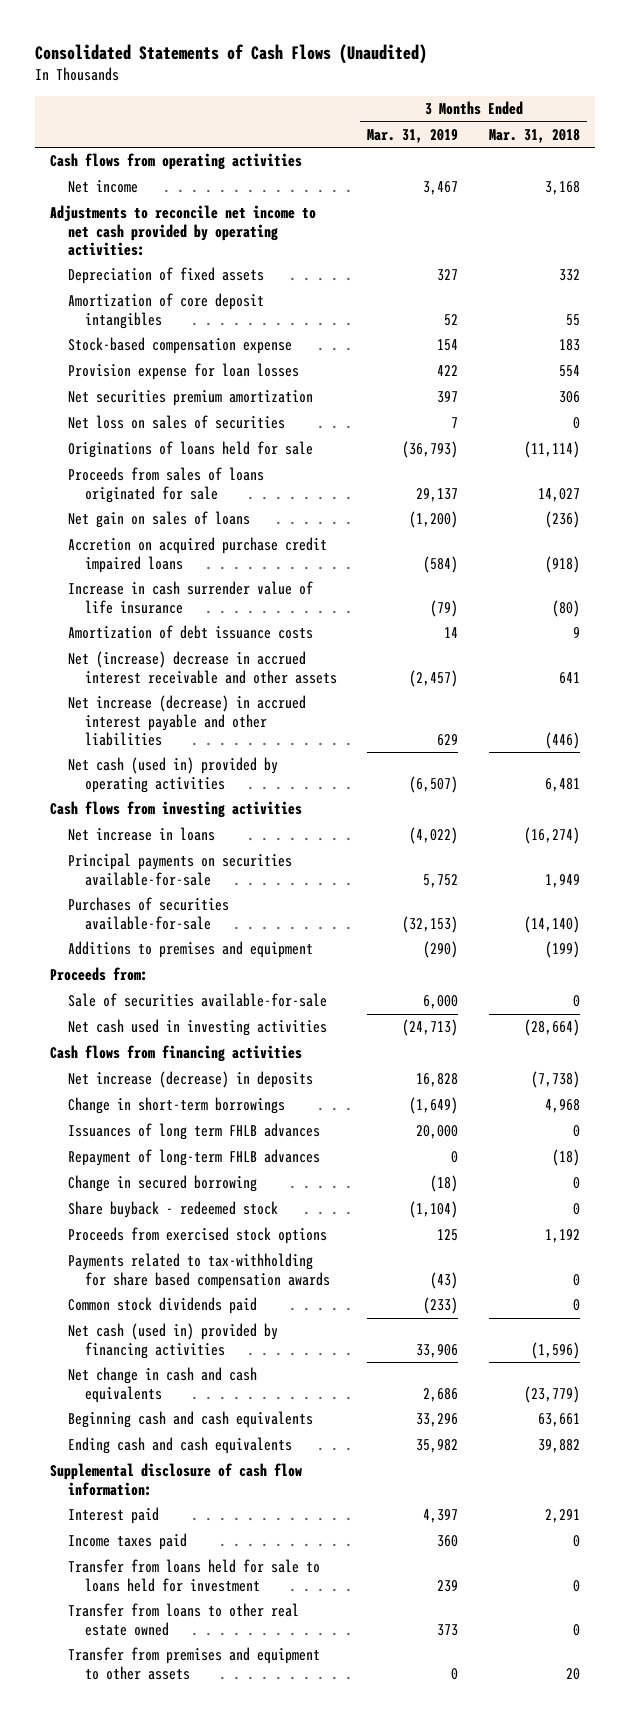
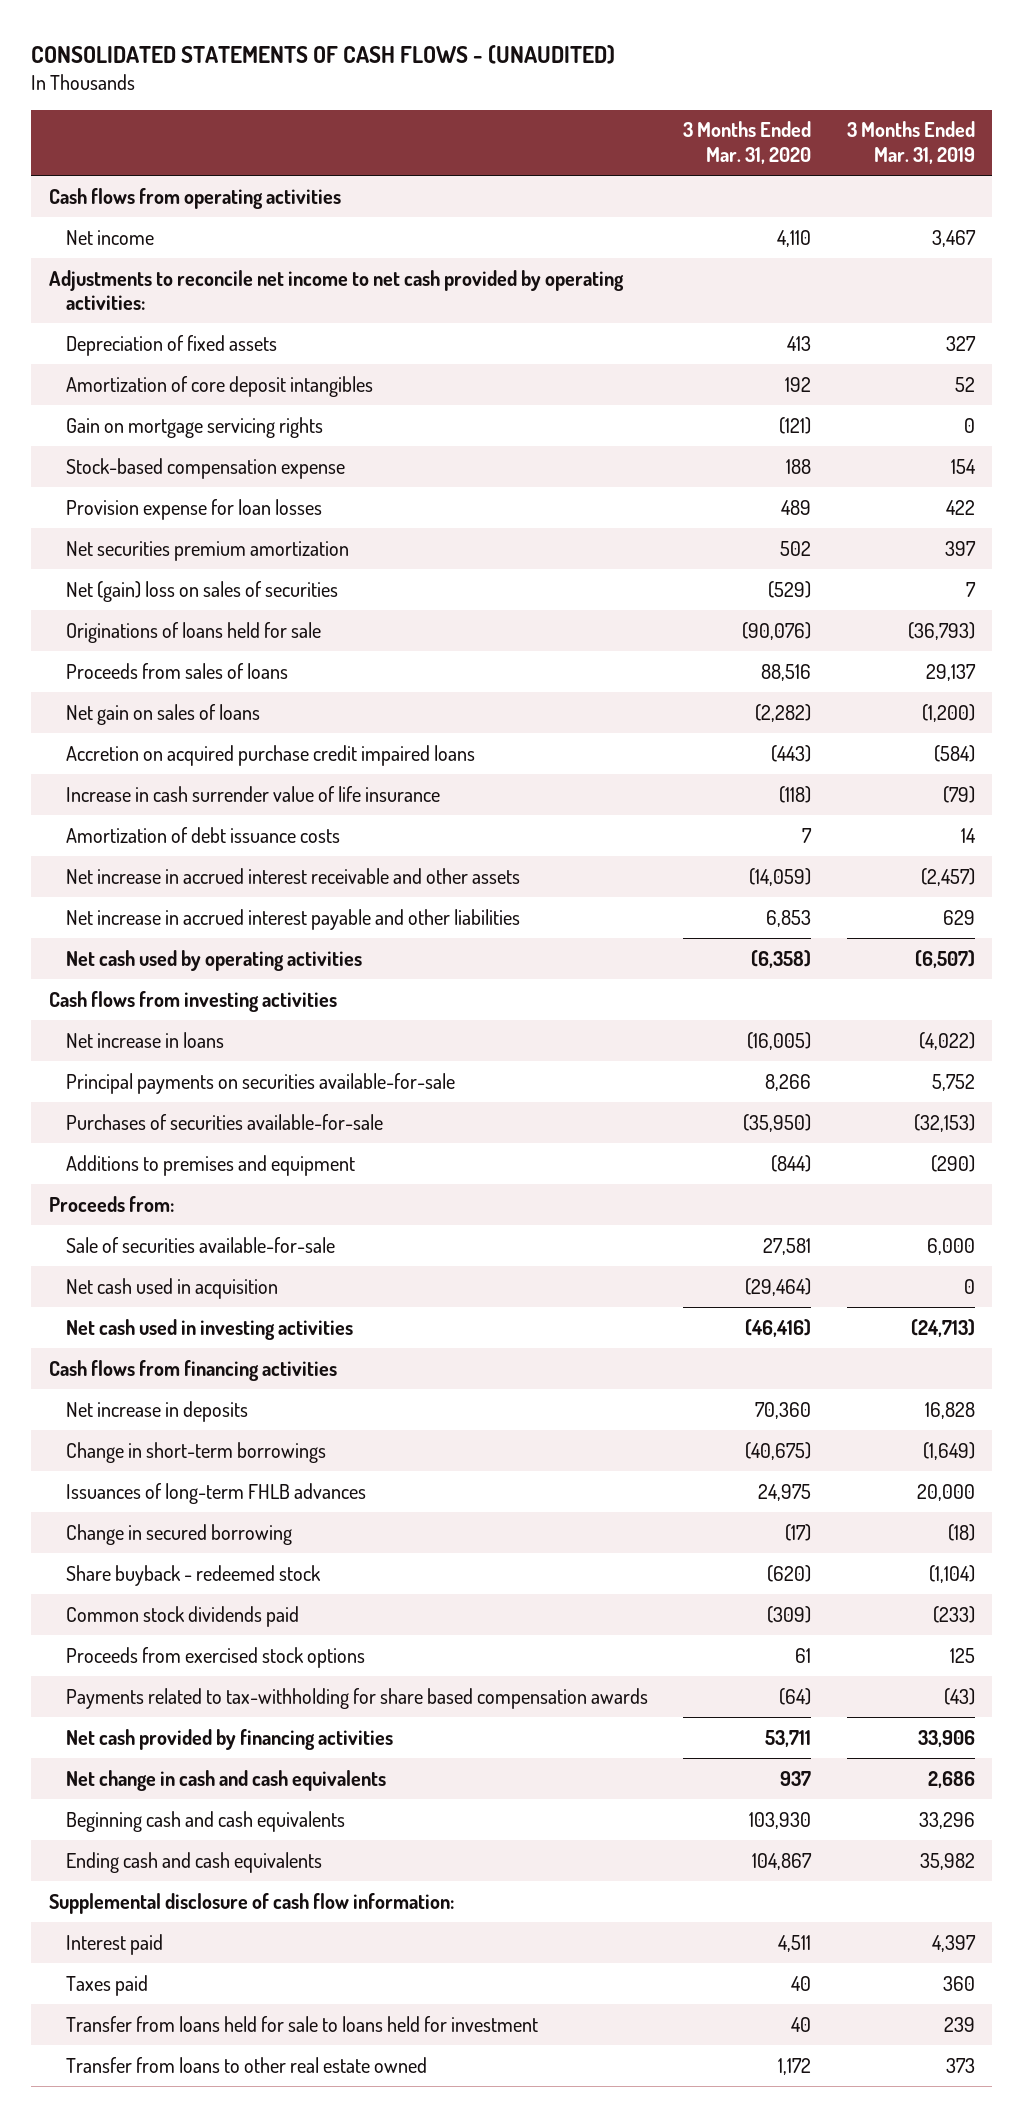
[35,44,428,65] Consolidated Statements of Cash Flows (Unaudited) -> [31,44,616,64] CONSOLIDATED STATEMENTS OF CASH FLOWS - (UNAUDITED)
[488,128,580,143] Mar. 31, 2018 -> none
none -> [683,121,812,165] 3 Months Ended Mar. 31, 2020
none -> [65,416,323,438] Gain on mortgage servicing rights
[67,415,285,430] Net loss on sales of securities -> [65,580,338,602] Net (gain) loss on sales of securities
[67,467,264,503] Proceeds from sales of loans originated for sale -> [65,662,288,679] Proceeds from sales of loans
[67,651,338,684] Net (increase) decrease in accrued interest receivable and other assets -> [65,867,520,884] Net increase in accrued interest receivable and other assets
[67,695,306,747] Net increase (decrease) in accrued interest payable and other liabilities -> [65,908,520,930] Net increase in accrued interest payable and other liabilities
[67,757,278,793] Net cash (used in) provided by operating activities -> [65,949,362,971] Net cash used by operating activities
none -> [65,1277,278,1299] Net cash used in acquisition
[67,1071,313,1089] Net increase (decrease) in deposits -> [65,1400,248,1422] Net increase in deposits
[67,1149,320,1167] Repayment of long-term FHLB advances -> none
[67,1123,320,1141] Issuances of long term FHLB advances -> [65,1482,366,1504] Issuances of long-term FHLB advances
[67,1297,257,1315] Common stock dividends paid -> [65,1605,299,1627] Common stock dividends paid
[67,1323,278,1359] Net cash (used in) provided by financing activities -> [65,1728,393,1750] Net cash provided by financing activities
[67,1533,187,1551] Income taxes paid -> [65,1974,148,1996] Taxes paid
[67,1647,320,1680] Transfer from premises and equipment to other assets -> none

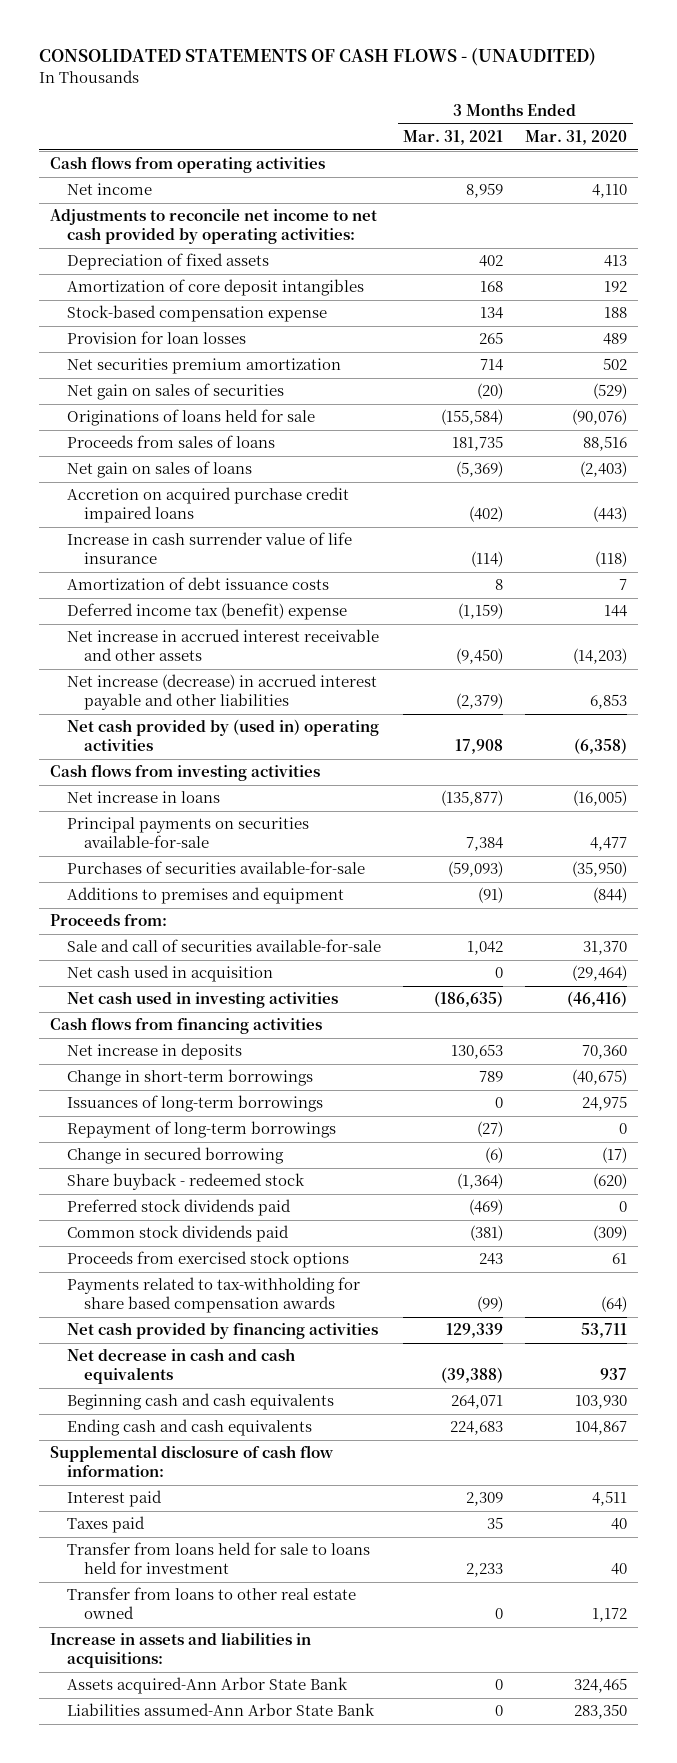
[846,121,975,165] 3 Months Ended Mar. 31, 2019 -> none
none -> [403,130,504,146] Mar. 31, 2021
[65,416,323,438] Gain on mortgage servicing rights -> none
[65,498,322,520] Provision expense for loan losses -> [66,331,246,345] Provision for loan losses
[65,580,338,602] Net (gain) loss on sales of securities -> [66,383,284,401] Net gain on sales of securities
[755,703,812,722] (2,282) -> [580,461,628,478] (2,403)
none -> [66,603,347,621] Deferred income tax (benefit) expense
[749,867,812,886] (14,059) -> [573,648,628,665] (14,203)
[65,908,520,930] Net increase in accrued interest payable and other liabilities -> [66,674,377,711] Net increase (decrease) in accrued interest payable and other liabilities
[65,949,362,971] Net cash used by operating activities -> [66,719,379,752] Net cash provided by (used in) operating activities
[765,1073,812,1091] 8,266 -> [590,837,628,852] 4,477
[65,1236,335,1253] Sale of securities available-for-sale -> [66,939,381,953] Sale and call of securities available-for-sale
[763,1237,812,1255] 27,581 -> [583,941,628,956] 31,370
[65,1482,366,1504] Issuances of long-term FHLB advances -> [66,1095,323,1113] Issuances of long-term borrowings
none -> [66,1121,336,1139] Repayment of long-term borrowings
none -> [66,1199,291,1217] Preferred stock dividends paid
[65,1769,386,1791] Net change in cash and cash equivalents -> [66,1348,295,1385] Net decrease in cash and cash equivalents
none -> [50,1632,312,1669] Increase in assets and liabilities in acquisitions:
none -> [66,1677,348,1695] Assets acquired-Ann Arbor State Bank
none -> [66,1703,375,1717] Liabilities assumed-Ann Arbor State Bank

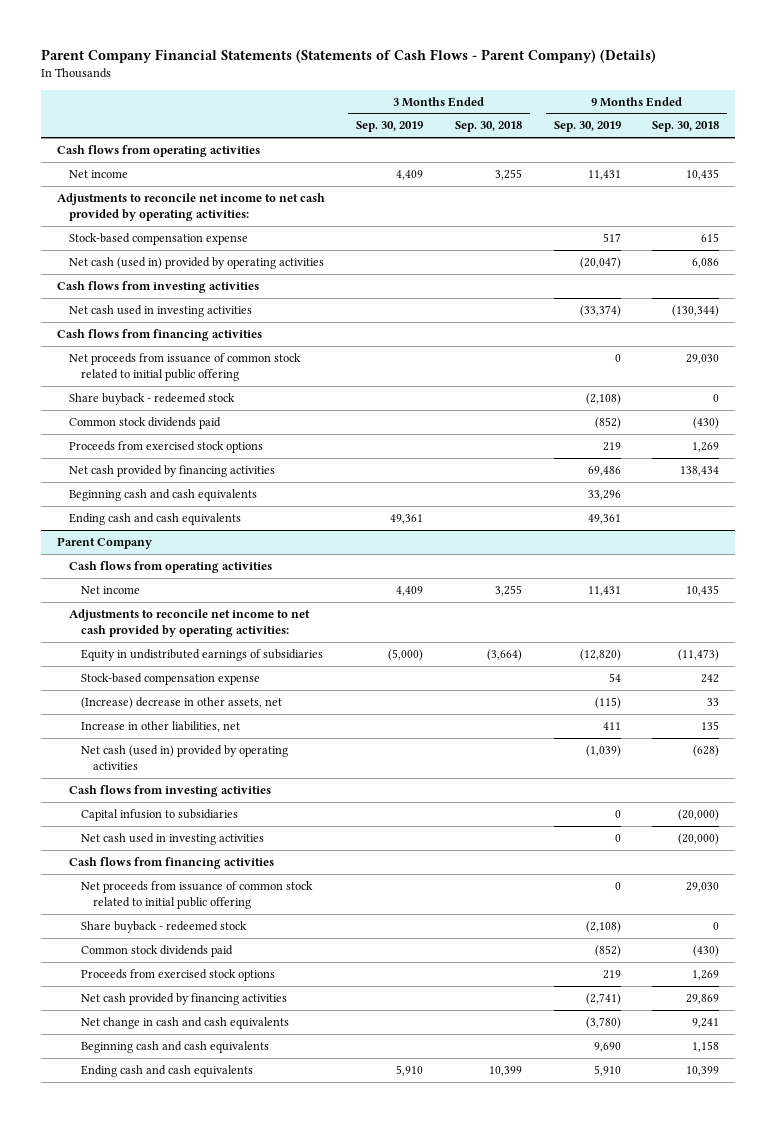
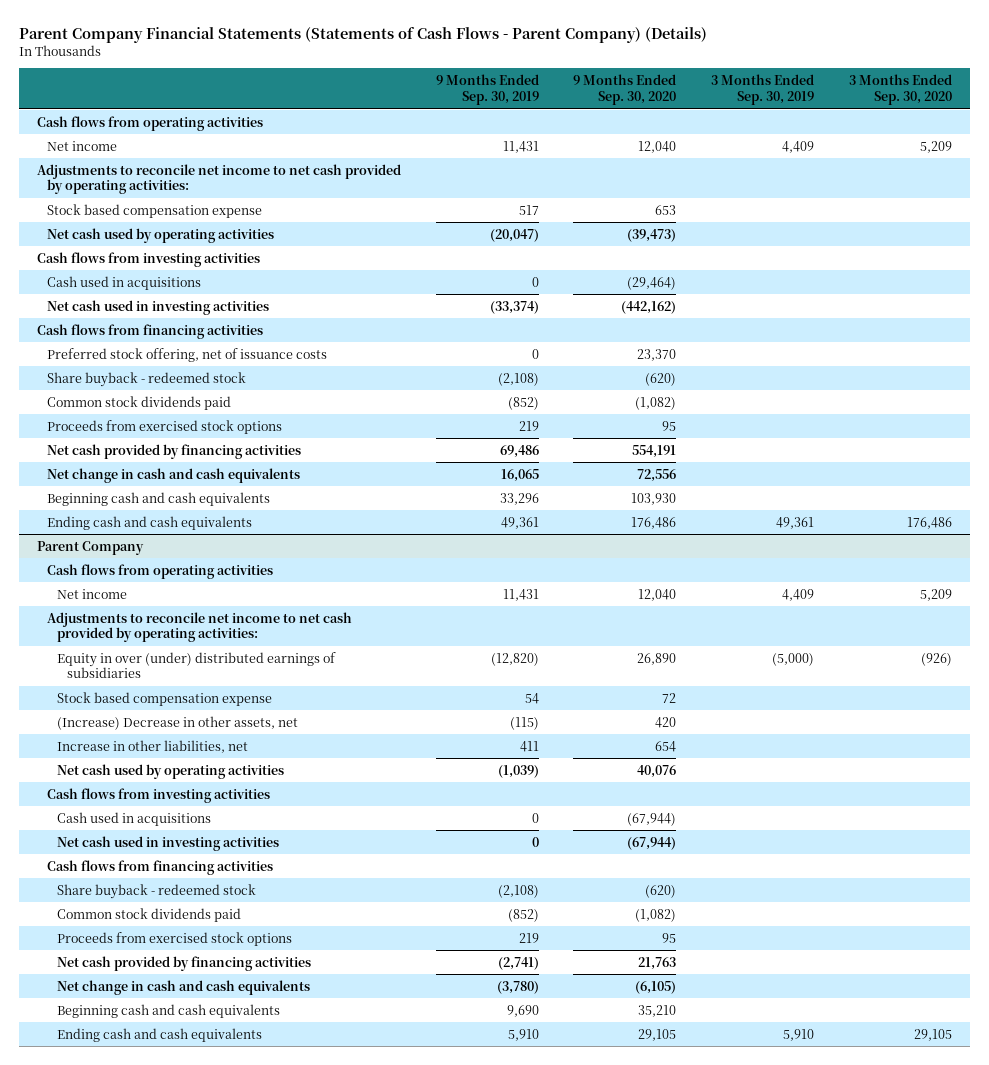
[455,121,523,133] Sep. 30, 2018 -> none
[652,121,720,133] Sep. 30, 2018 -> none
none -> [573,74,677,105] 9 Months Ended Sep. 30, 2020
none -> [849,74,953,105] 3 Months Ended Sep. 30, 2020
[68,233,248,246] Stock-based compensation expense -> [46,203,262,218] Stock based compensation expense
[68,257,324,270] Net cash (used in) provided by operating activities -> [46,227,274,243] Net cash used by operating activities
none -> [46,275,201,290] Cash used in acquisitions
[68,353,301,382] Net proceeds from issuance of common stock related to initial public offering -> none
none -> [46,347,327,362] Preferred stock offering, net of issuance costs
none -> [46,467,300,483] Net change in cash and cash equivalents
[81,649,324,662] Equity in undistributed earnings of subsidiaries -> [56,651,336,679] Equity in over (under) distributed earnings of subsidiaries
[81,673,261,686] Stock-based compensation expense -> [56,691,272,706] Stock based compensation expense
[81,697,283,710] (Increase) decrease in other assets, net -> [56,715,298,730] (Increase) Decrease in other assets, net
[81,745,289,771] Net cash (used in) provided by operating activities -> [56,763,284,779] Net cash used by operating activities
[81,809,239,822] Capital infusion to subsidiaries -> none
none -> [56,811,211,826] Cash used in acquisitions
[81,881,314,910] Net proceeds from issuance of common stock related to initial public offering -> none

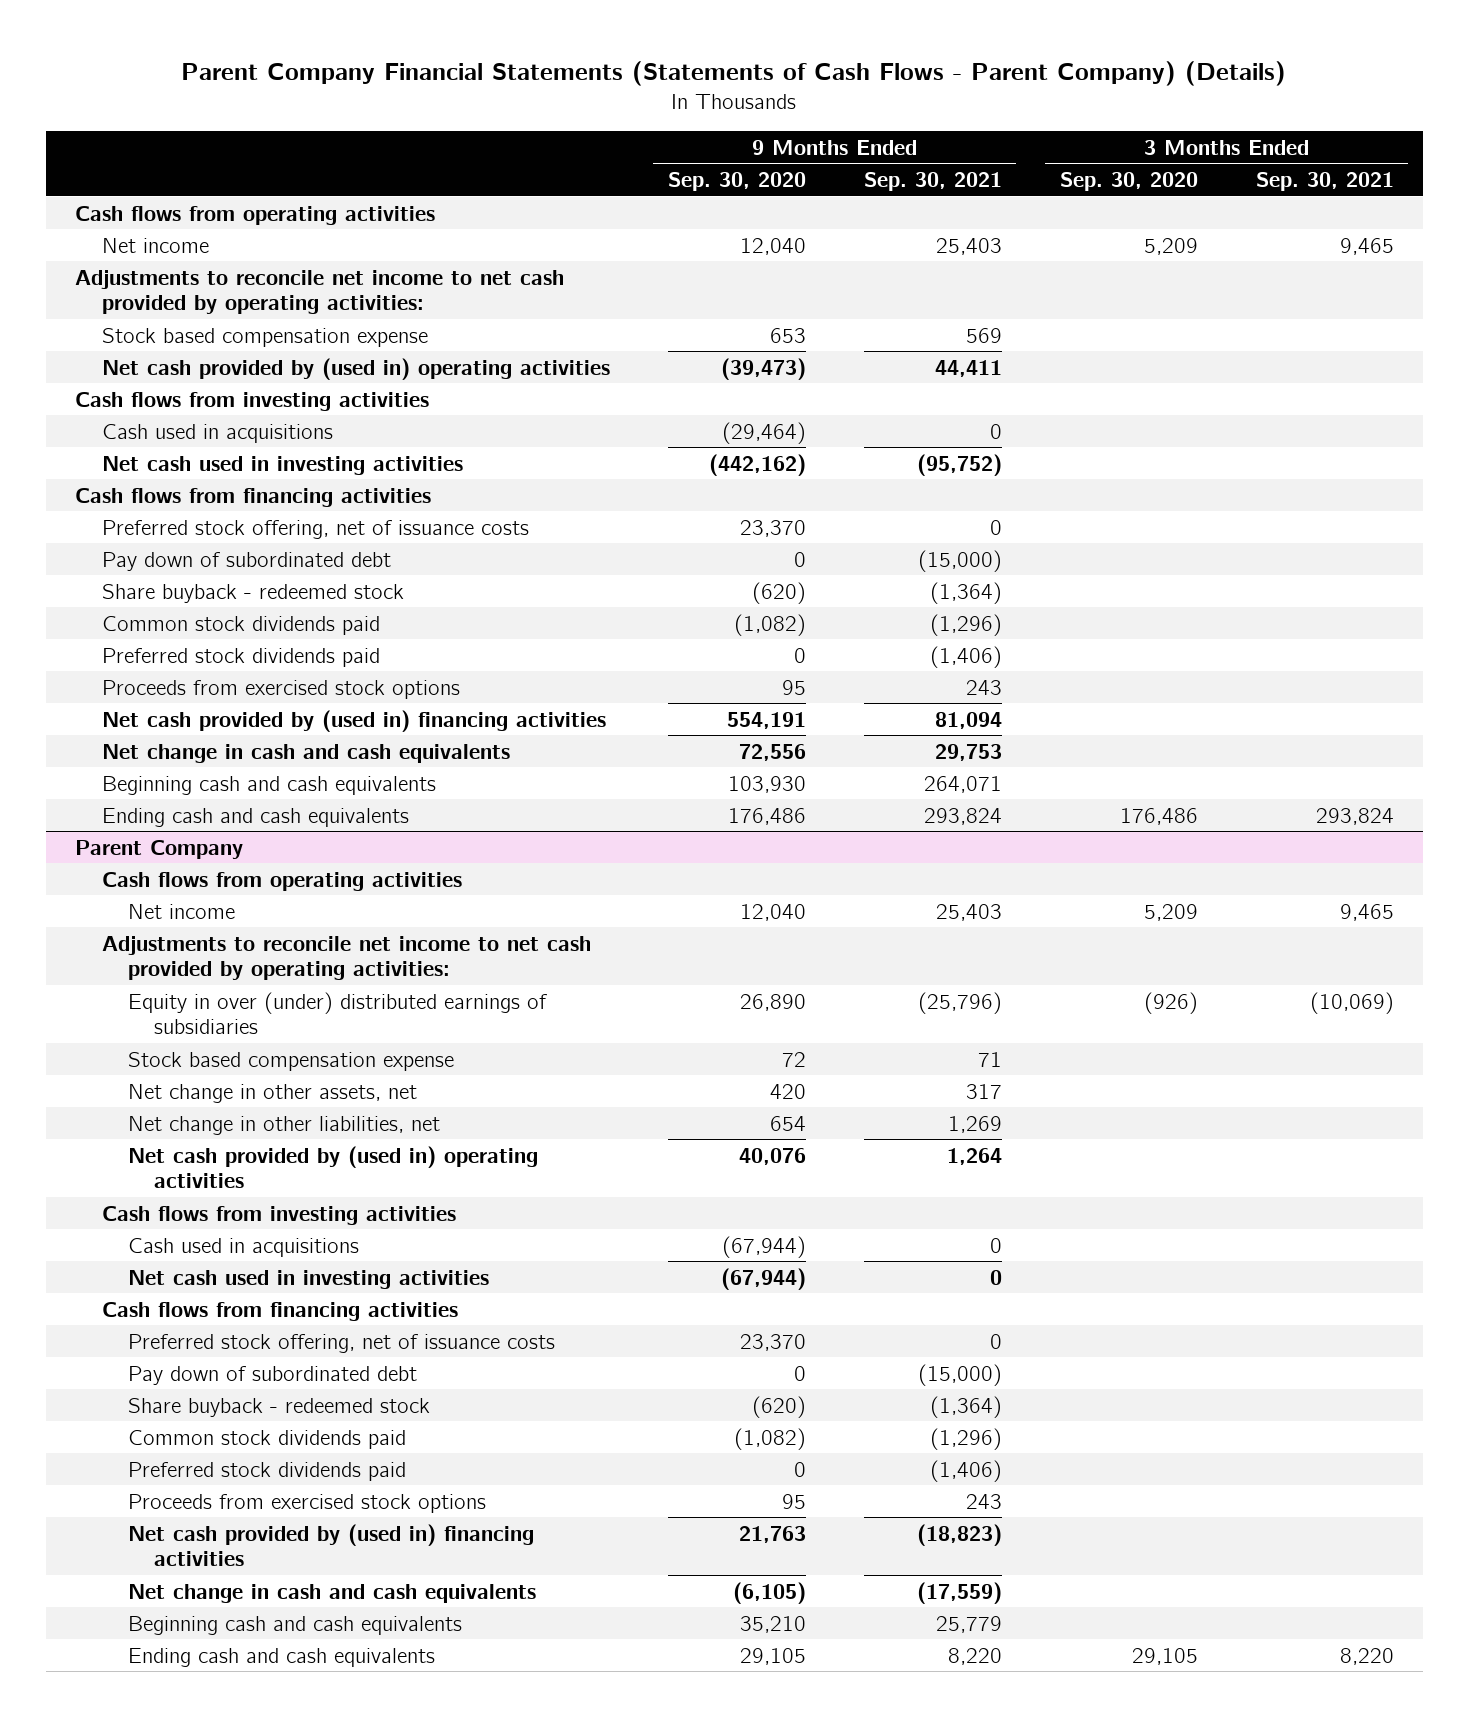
[435,74,539,105] 9 Months Ended Sep. 30, 2019 -> none
[711,74,815,105] 3 Months Ended Sep. 30, 2019 -> none
none -> [863,171,1002,191] Sep. 30, 2021
none -> [1255,171,1394,191] Sep. 30, 2021
[46,227,274,243] Net cash used by operating activities -> [101,357,610,380] Net cash provided by (used in) operating activities
none -> [101,551,391,571] Pay down of subordinated debt
none -> [101,647,380,667] Preferred stock dividends paid
[46,443,301,459] Net cash provided by financing activities -> [101,709,606,732] Net cash provided by (used in) financing activities
[56,715,298,730] (Increase) Decrease in other assets, net -> [127,1083,417,1103] Net change in other assets, net
[56,739,248,753] Increase in other liabilities, net -> [127,1115,440,1135] Net change in other liabilities, net
[56,763,284,779] Net cash used by operating activities -> [127,1145,538,1188] Net cash provided by (used in) operating activities
none -> [127,1333,555,1353] Preferred stock offering, net of issuance costs
none -> [127,1365,417,1385] Pay down of subordinated debt
none -> [127,1461,406,1481] Preferred stock dividends paid
[56,955,311,971] Net cash provided by financing activities -> [127,1523,534,1566] Net cash provided by (used in) financing activities

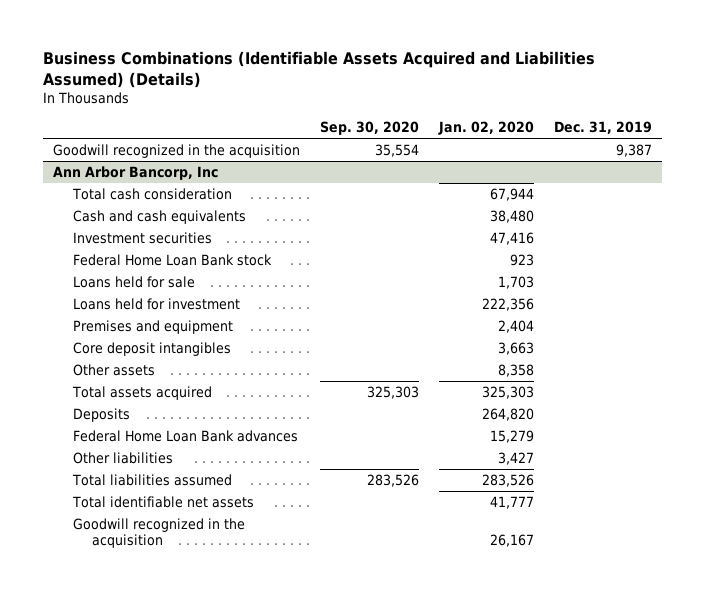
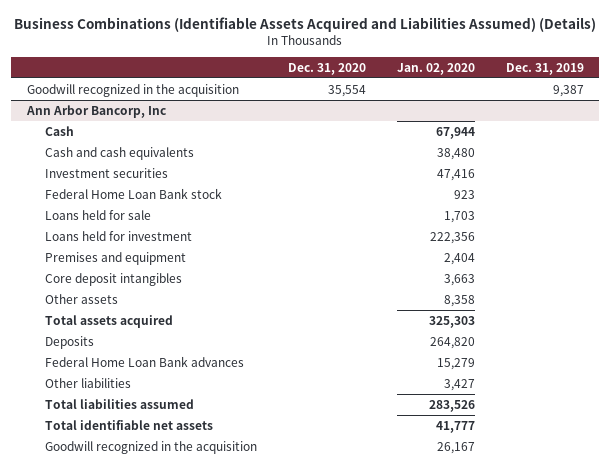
[319,121,419,136] Sep. 30, 2020 -> none
none -> [288,62,367,75] Dec. 31, 2020
[71,187,232,200] Total cash consideration -> [45,125,75,136] Cash

